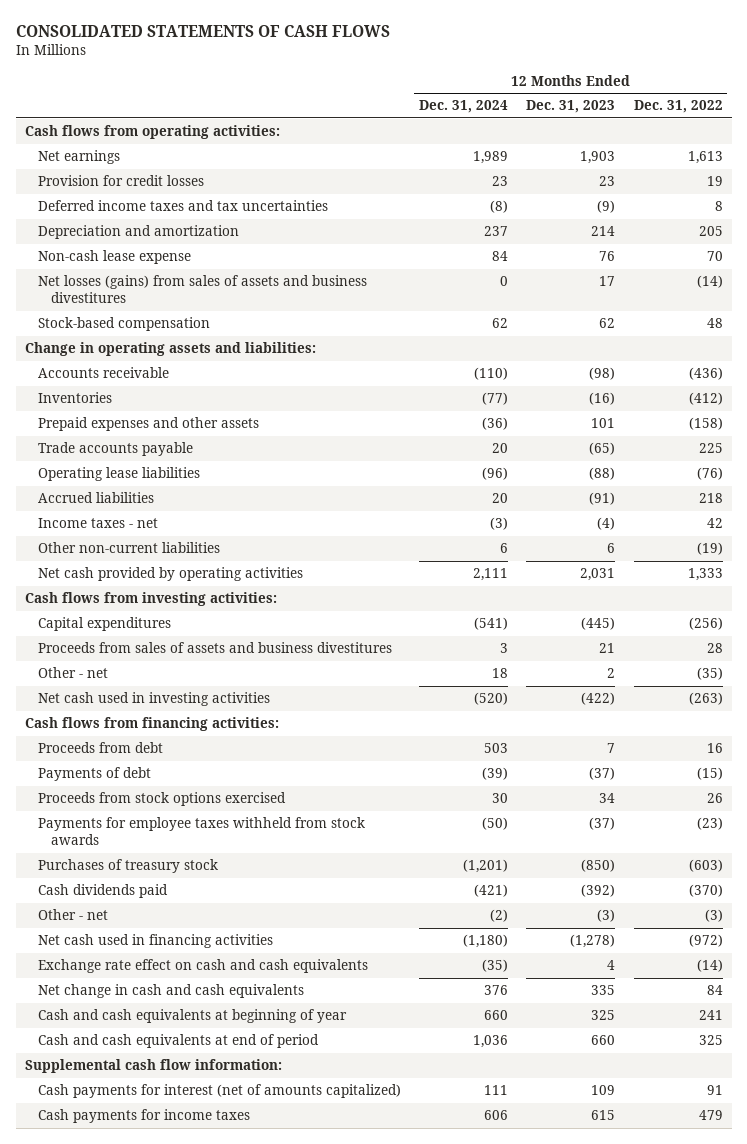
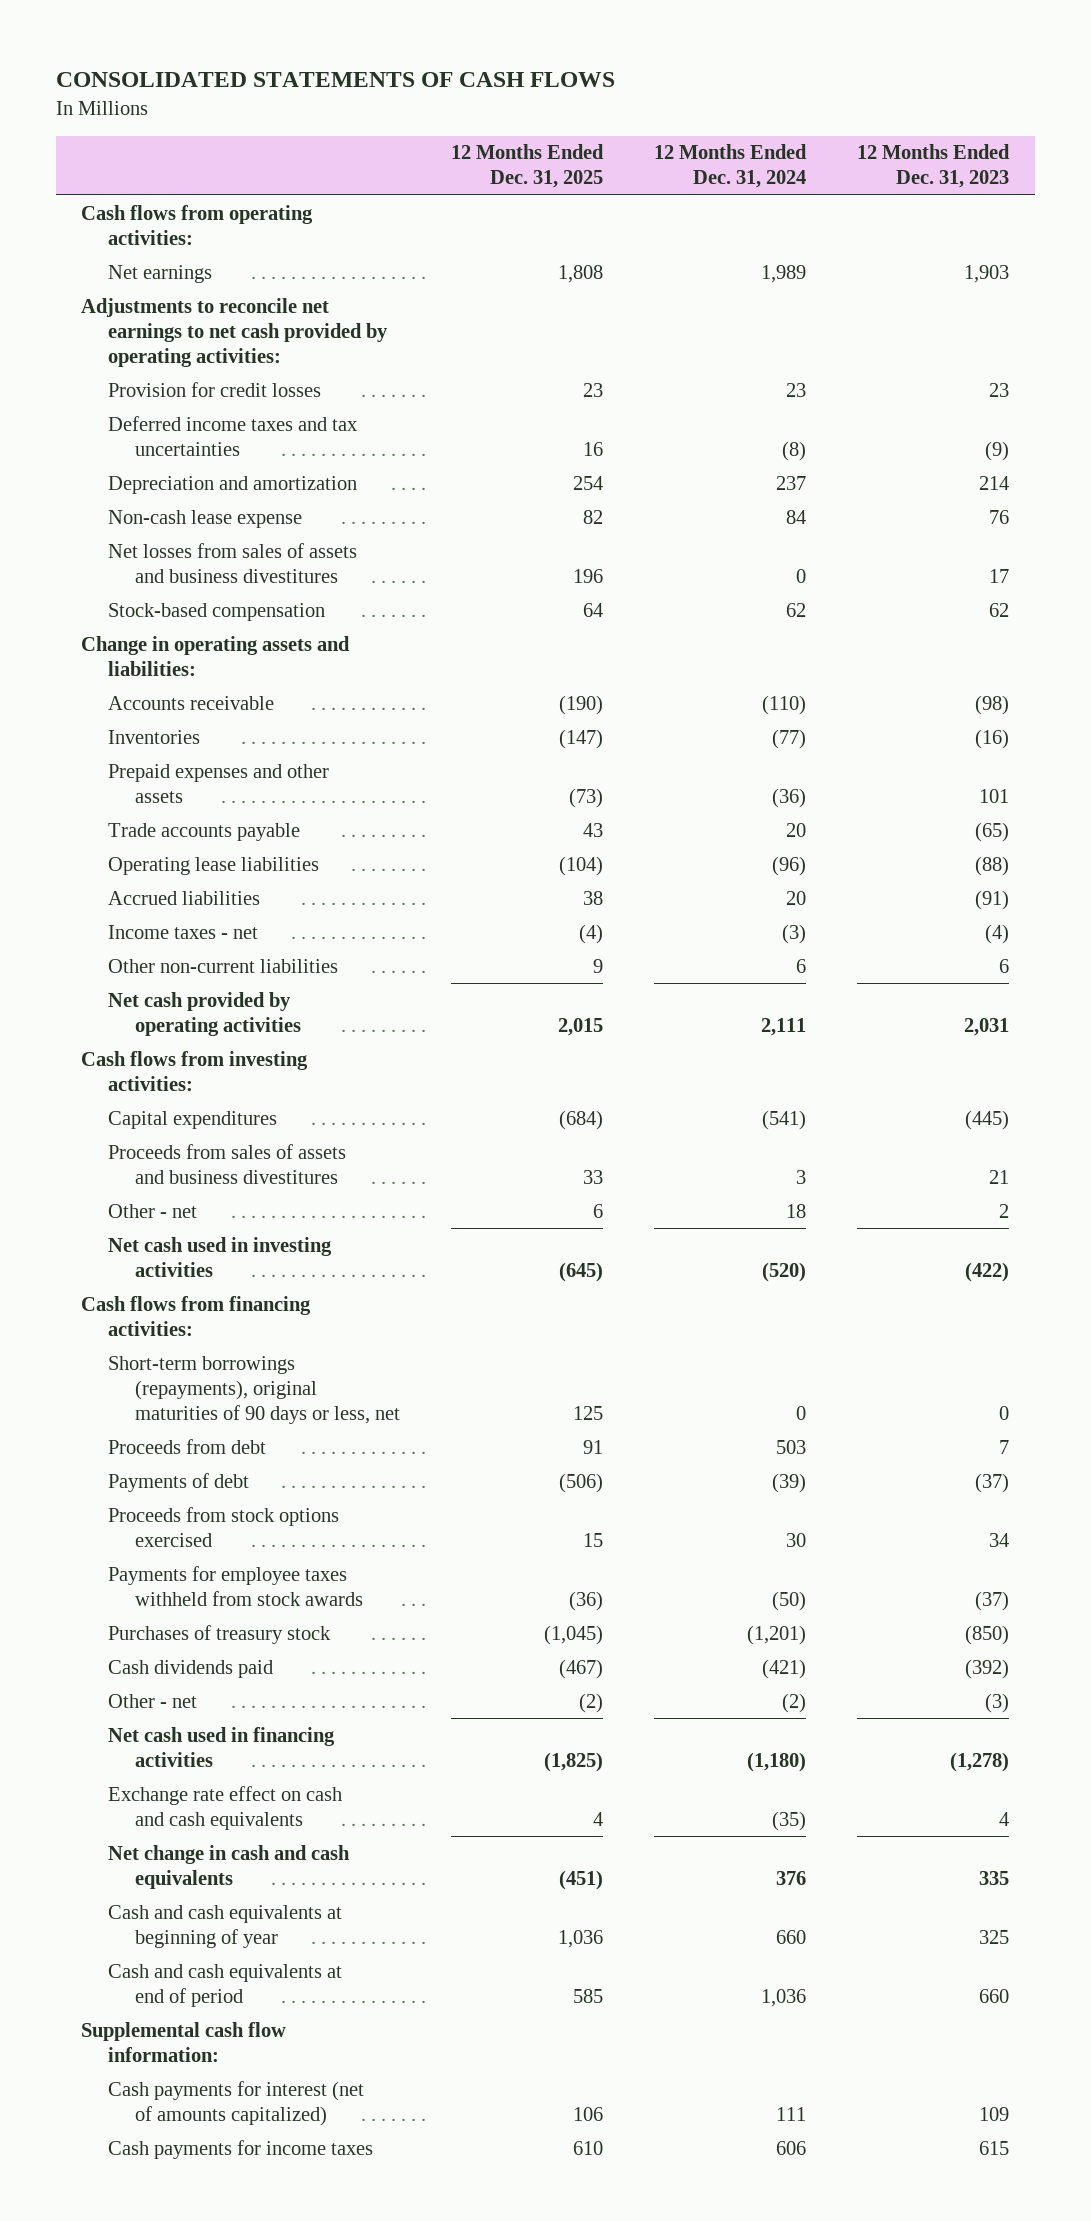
[633,100,723,114] Dec. 31, 2022 -> none
none -> [451,144,605,189] 12 Months Ended Dec. 31, 2025
none -> [81,297,389,368] Adjustments to reconcile net earnings to net cash provided by operating activities:
[37,275,367,304] Net losses (gains) from sales of assets and business divestitures -> [108,542,358,583] Net losses from sales of assets and business divestitures
none -> [108,1355,400,1425] Short-term borrowings (repayments), original maturities of 90 days or less, net

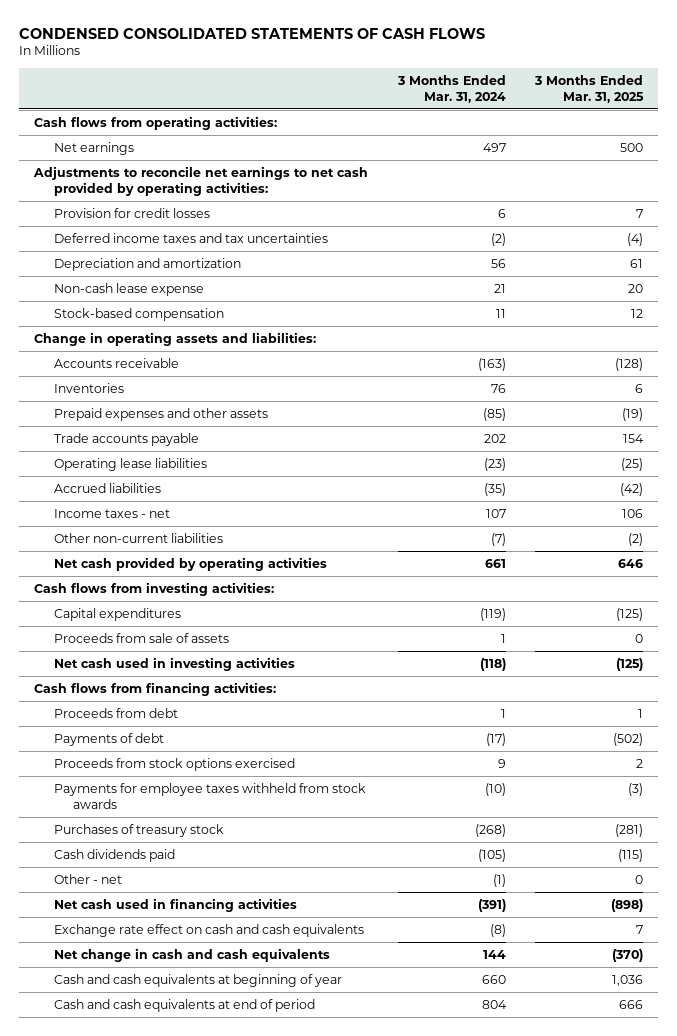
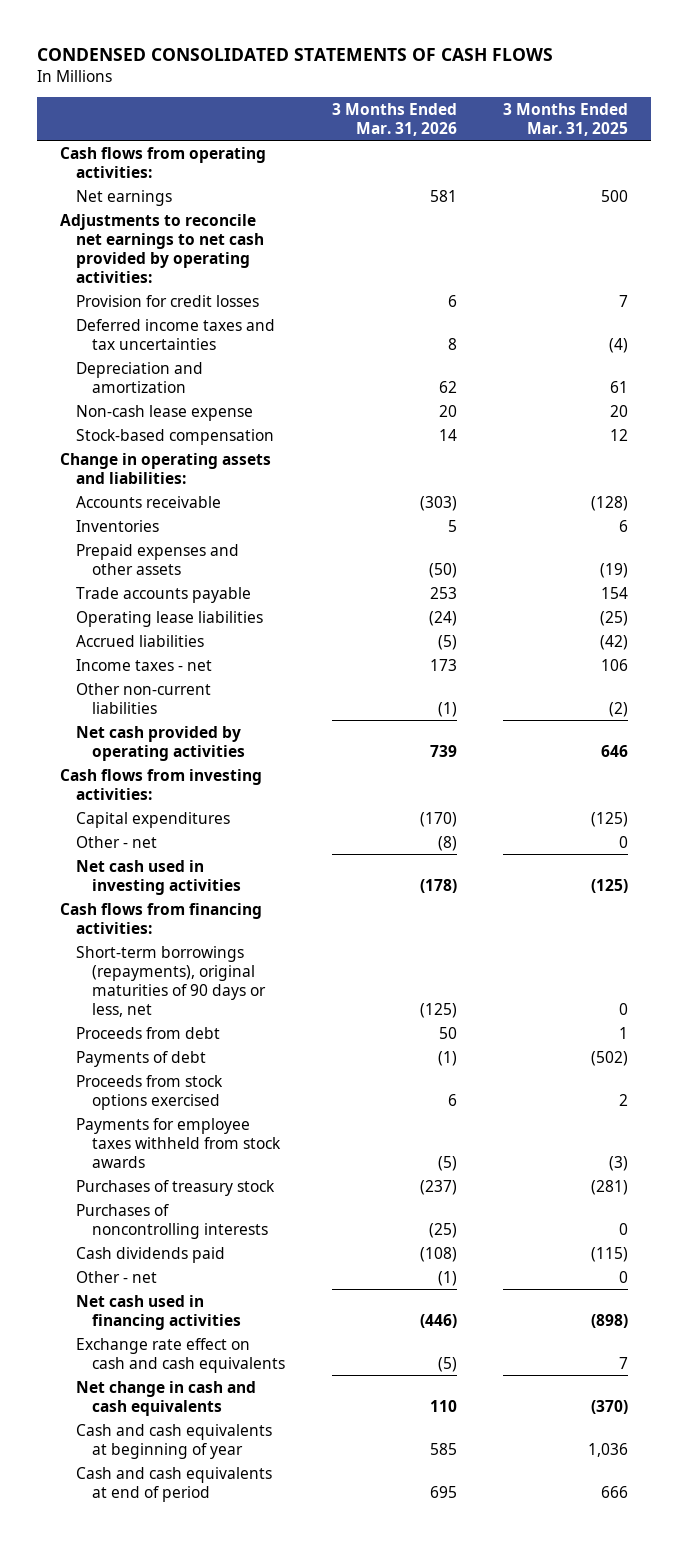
[396,74,506,103] 3 Months Ended Mar. 31, 2024 -> none
none -> [331,102,457,137] 3 Months Ended Mar. 31, 2026
[53,633,229,644] Proceeds from sale of assets -> none
none -> [76,835,158,848] Other - net
none -> [76,945,267,1017] Short-term borrowings (repayments), original maturities of 90 days or less, net
none -> [76,1203,269,1239] Purchases of noncontrolling interests

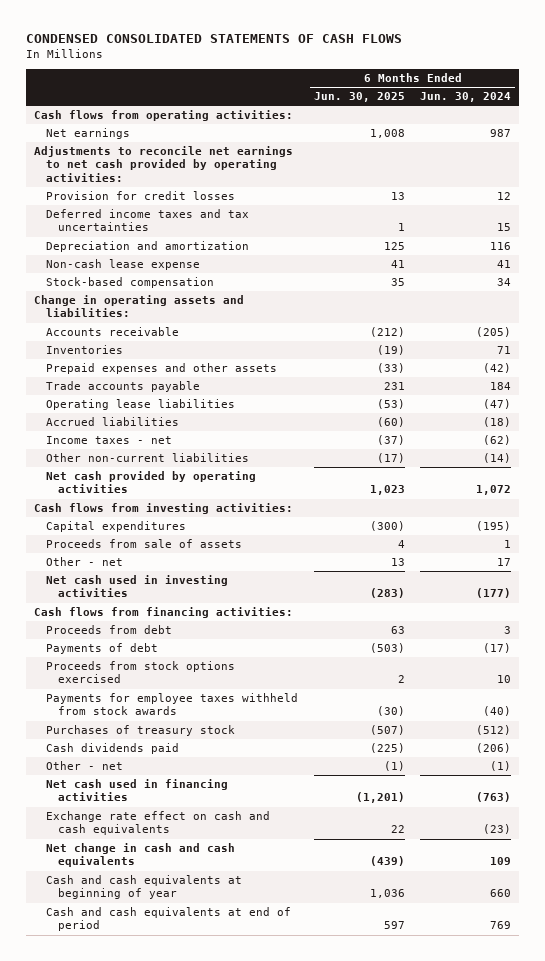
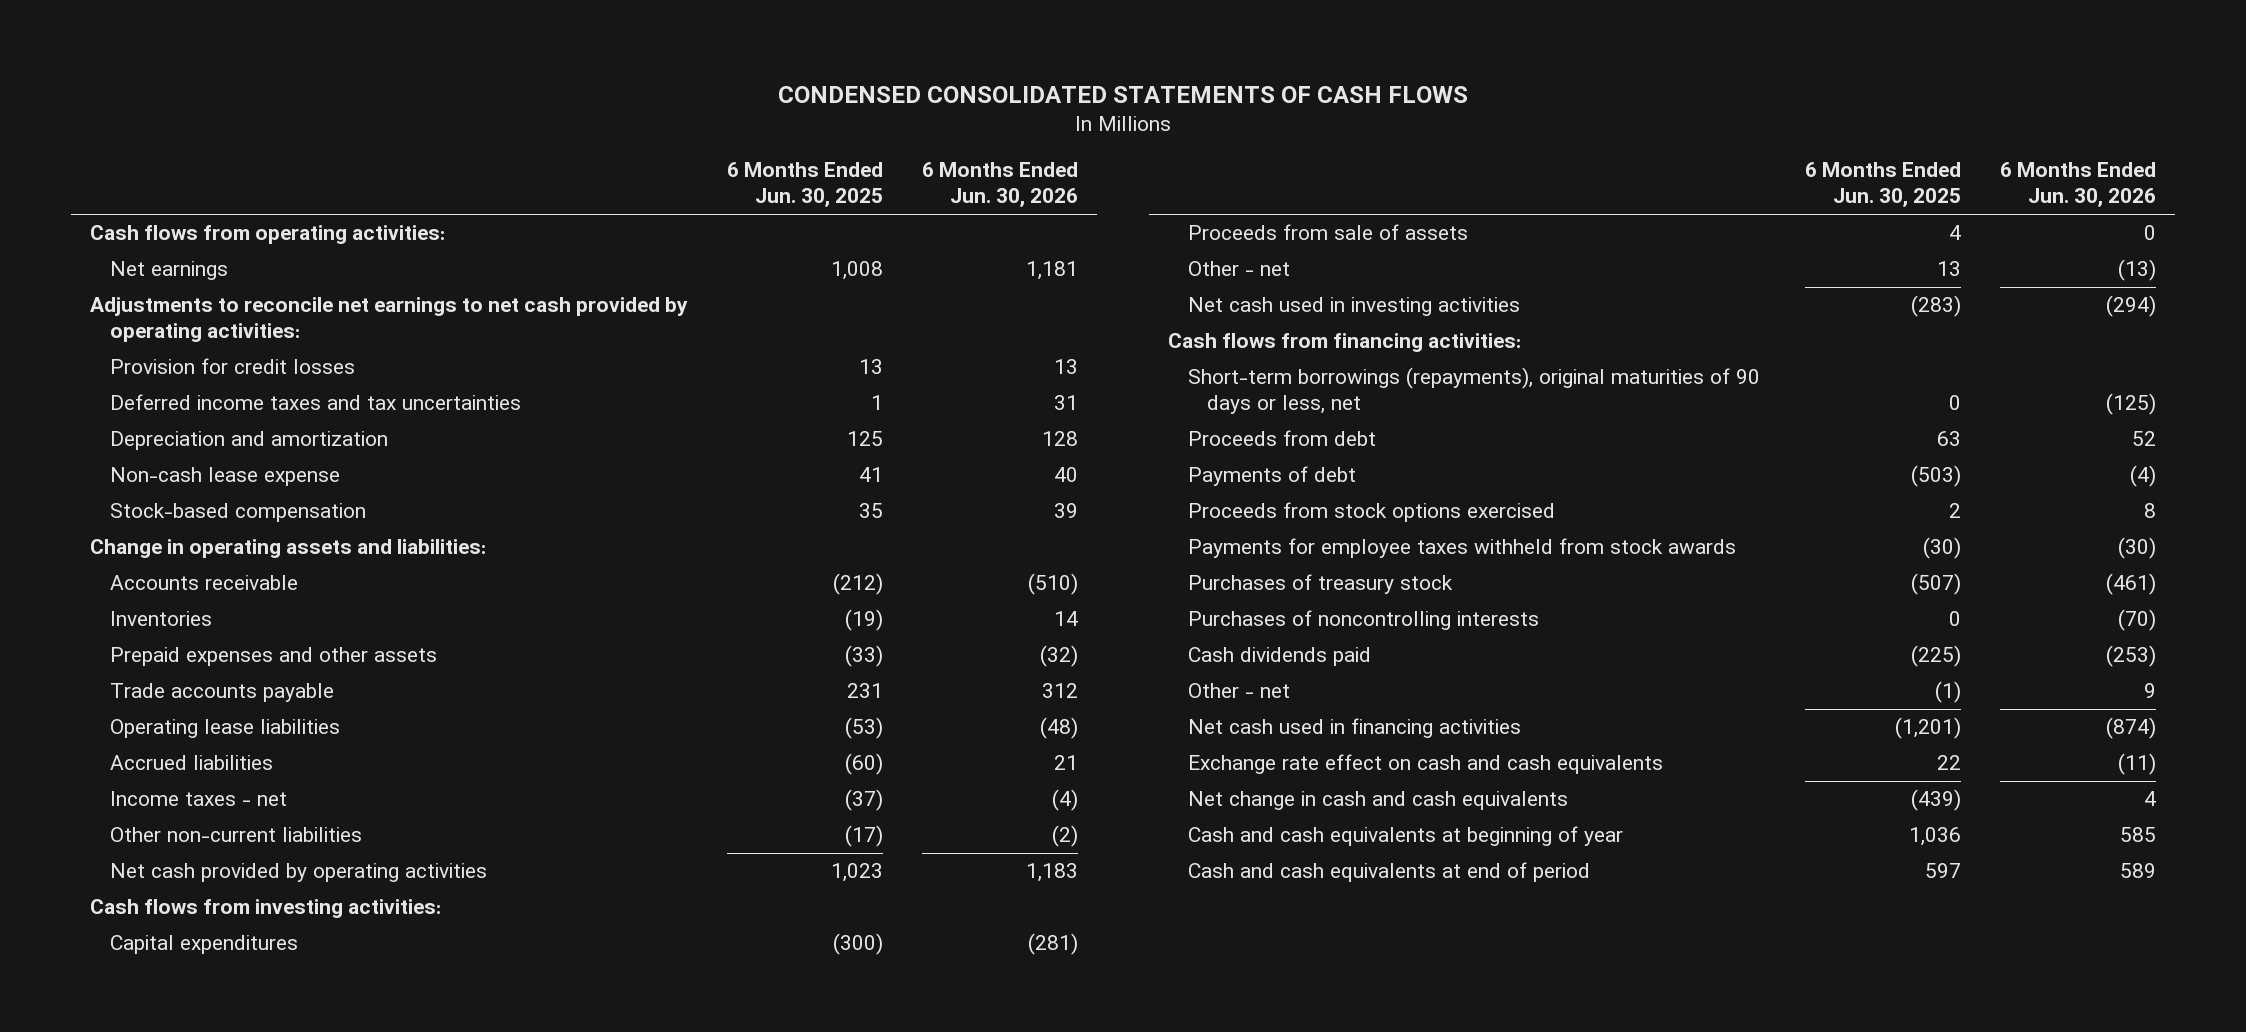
[420,92,512,103] Jun. 30, 2024 -> none
none -> [921,162,1078,208] 6 Months Ended Jun. 30, 2026
none -> [1187,367,1760,415] Short-term borrowings (repayments), original maturities of 90 days or less, net
none -> [1187,610,1539,631] Purchases of noncontrolling interests

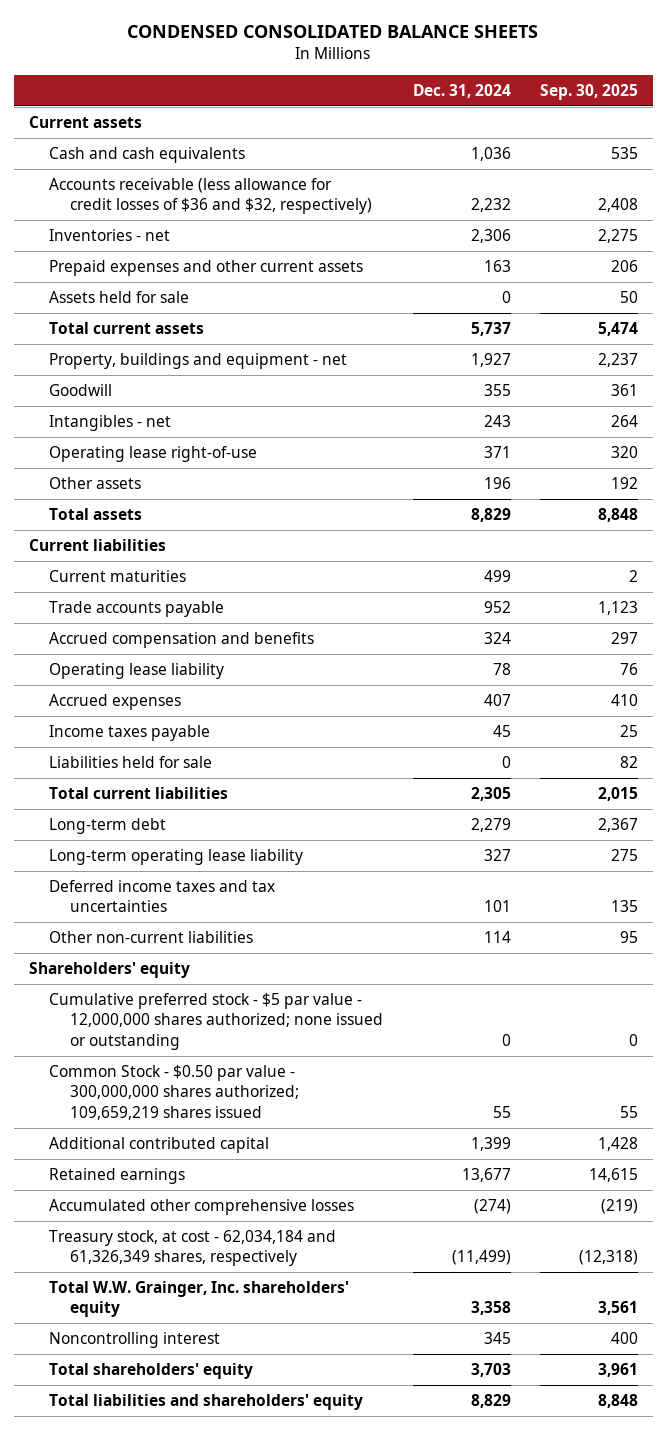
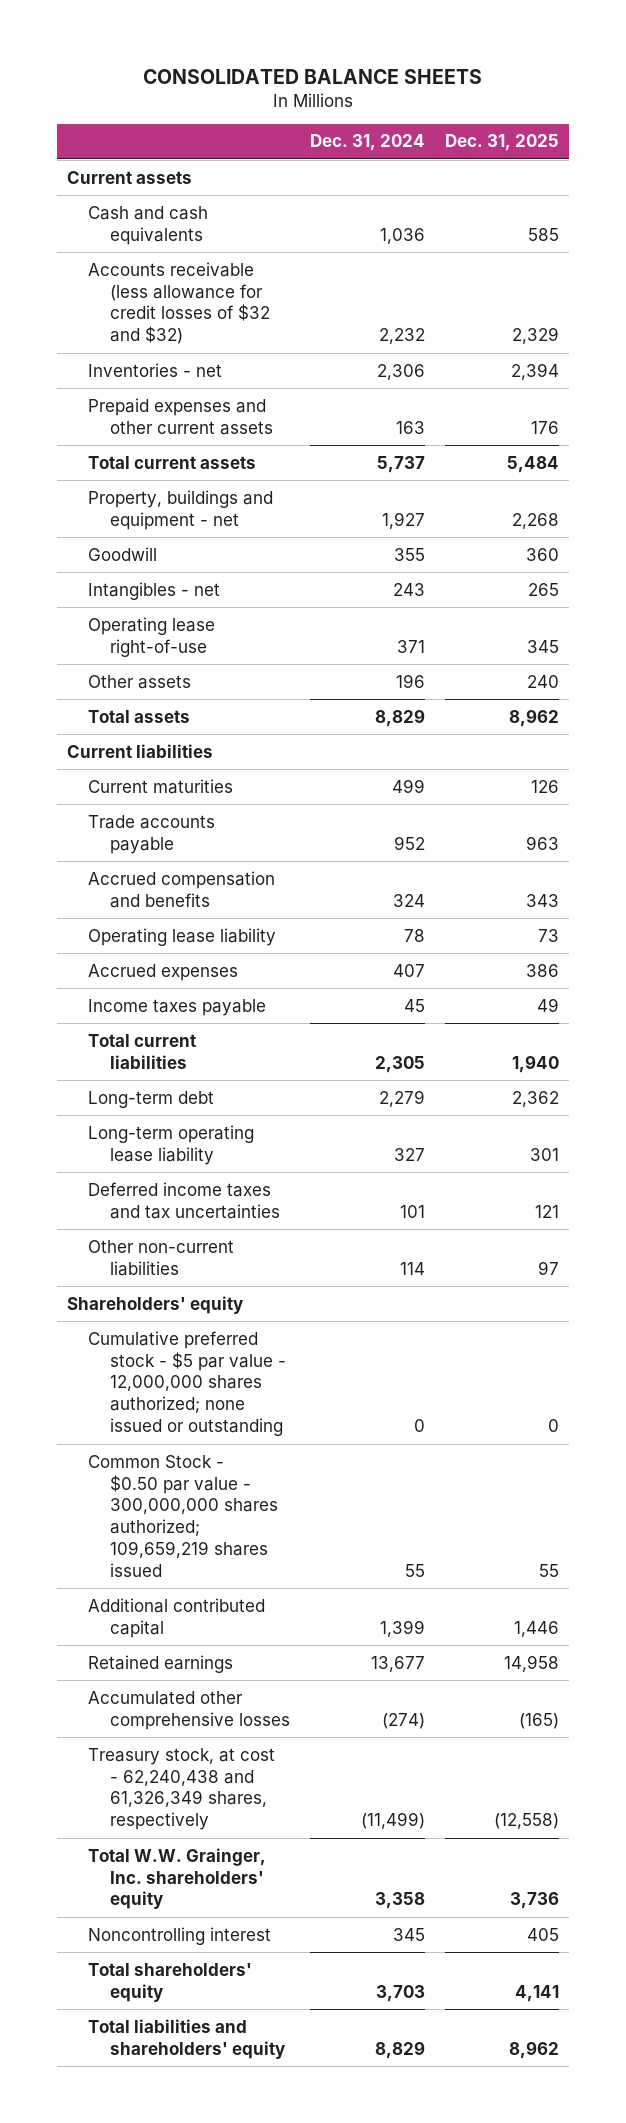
[127,25,539,39] CONDENSED CONSOLIDATED BALANCE SHEETS -> [143,68,483,84] CONSOLIDATED BALANCE SHEETS
[540,84,639,101] Sep. 30, 2025 -> none
none -> [444,134,559,152] Dec. 31, 2025
[49,178,372,215] Accounts receivable (less allowance for credit losses of $36 and $32, respectively) -> [88,261,270,345] Accounts receivable (less allowance for credit losses of $32 and $32)
[49,291,190,304] Assets held for sale -> none
[49,756,213,769] Liabilities held for sale -> none
[49,1230,337,1267] Treasury stock, at cost - 62,034,184 and 61,326,349 shares, respectively -> [88,1747,276,1831] Treasury stock, at cost - 62,240,438 and 61,326,349 shares, respectively

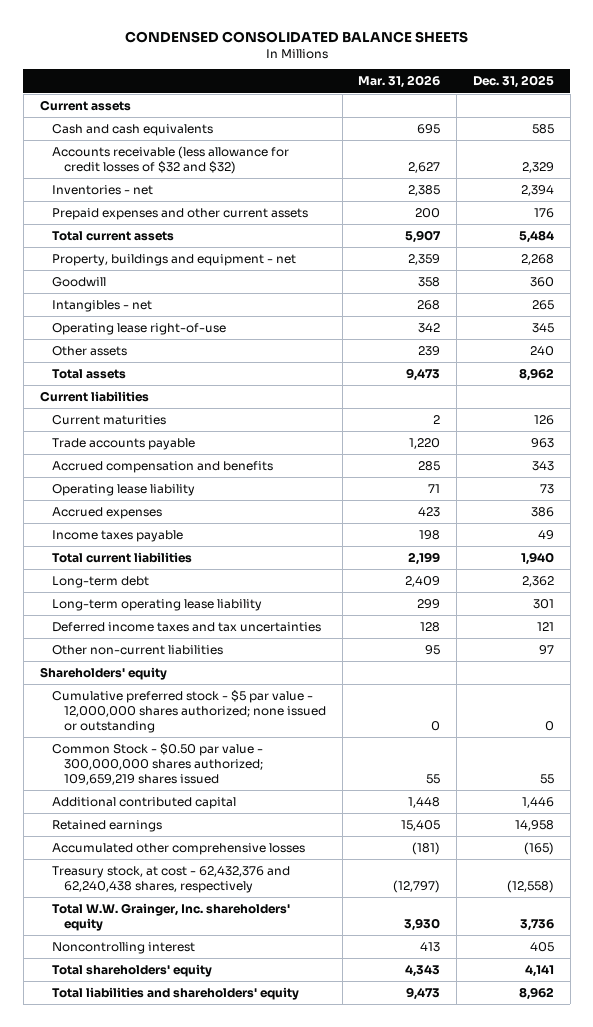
[143,68,483,84] CONSOLIDATED BALANCE SHEETS -> [124,30,468,43] CONDENSED CONSOLIDATED BALANCE SHEETS
[309,134,425,152] Dec. 31, 2024 -> none
none -> [358,75,441,89] Mar. 31, 2026
[88,1747,276,1831] Treasury stock, at cost - 62,240,438 and 61,326,349 shares, respectively -> [51,866,290,893] Treasury stock, at cost - 62,432,376 and 62,240,438 shares, respectively

